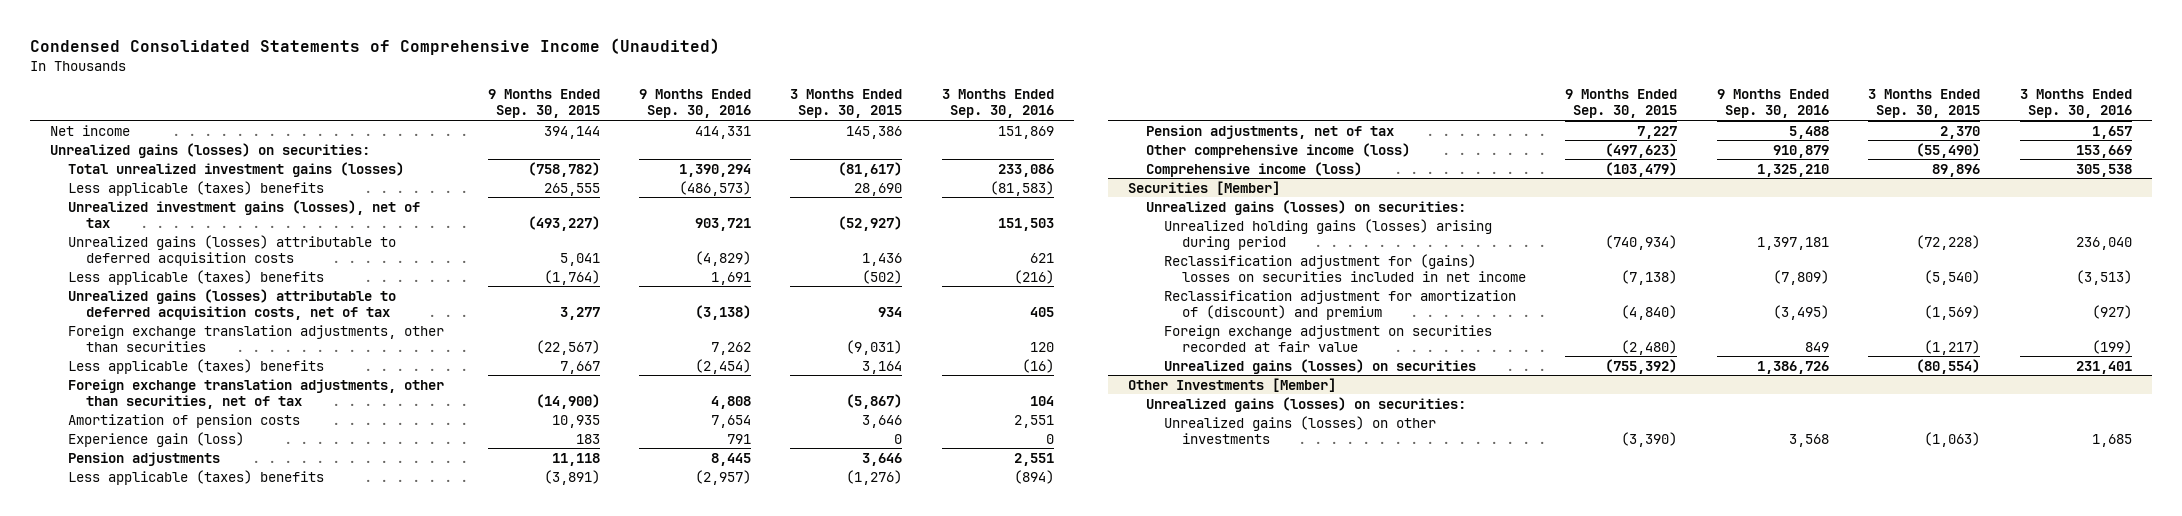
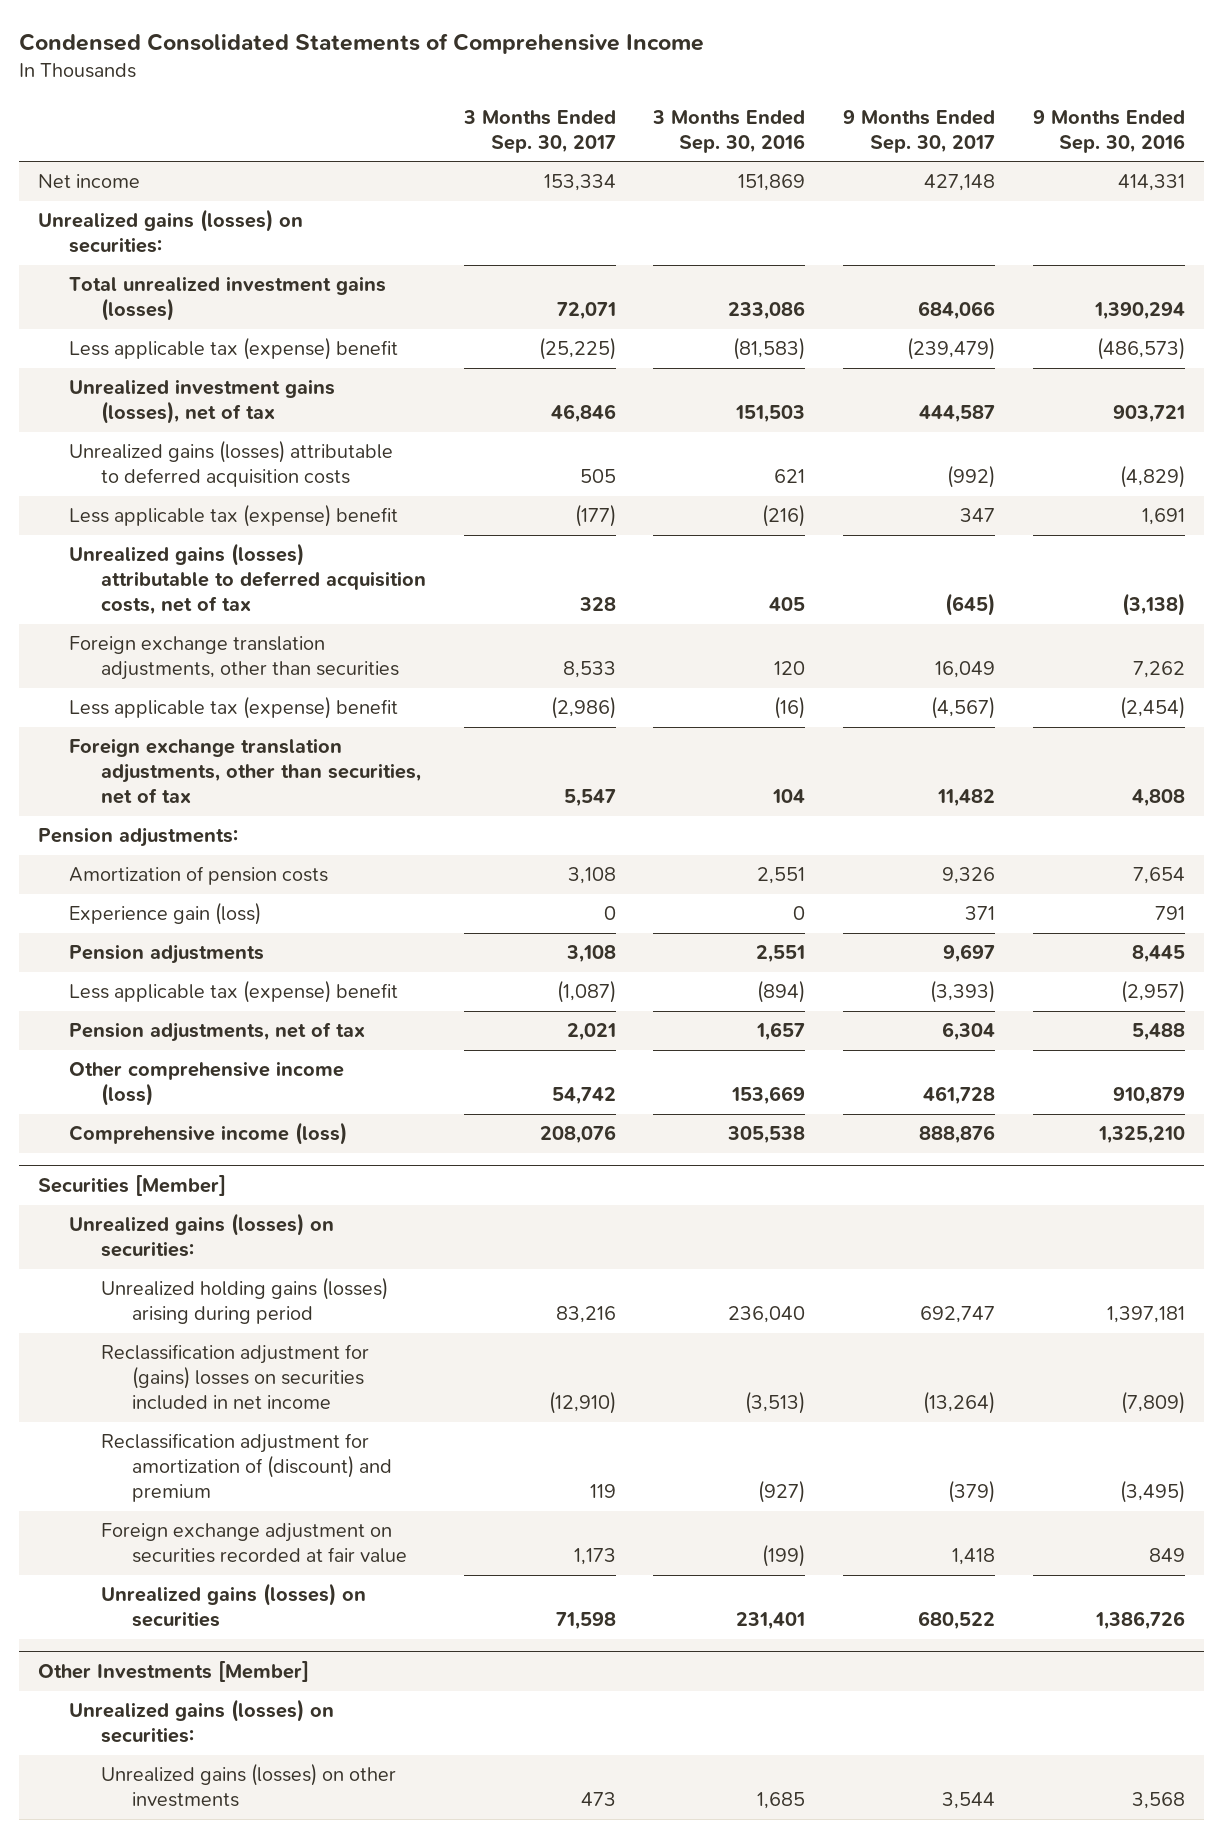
[30,37,721,55] Condensed Consolidated Statements of Comprehensive Income (Unaudited) -> [18,33,704,55] Condensed Consolidated Statements of Comprehensive Income
[487,89,600,119] 9 Months Ended Sep. 30, 2015 -> none
[790,89,903,119] 3 Months Ended Sep. 30, 2015 -> none
none -> [462,109,616,153] 3 Months Ended Sep. 30, 2017
none -> [843,109,996,153] 9 Months Ended Sep. 30, 2017
[68,180,325,196] Less applicable (taxes) benefits -> [69,337,399,361] Less applicable tax (expense) benefit
[68,269,325,285] Less applicable (taxes) benefits -> [69,504,399,528] Less applicable tax (expense) benefit
[68,358,325,374] Less applicable (taxes) benefits -> [69,696,399,720] Less applicable tax (expense) benefit
none -> [37,827,238,848] Pension adjustments:
[68,469,325,485] Less applicable (taxes) benefits -> [69,980,399,1004] Less applicable tax (expense) benefit

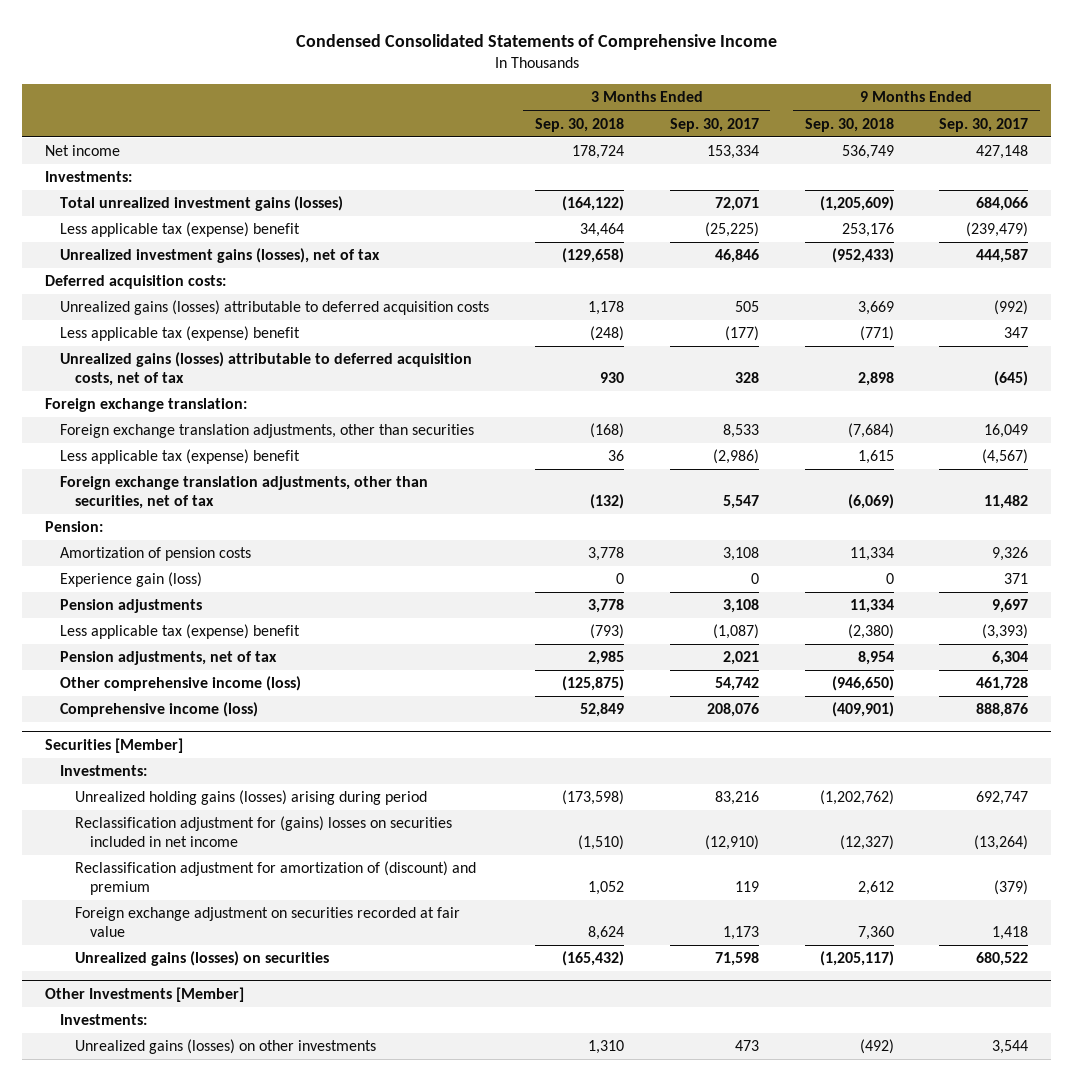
[652,109,806,153] 3 Months Ended Sep. 30, 2016 -> none
[1032,109,1185,153] 9 Months Ended Sep. 30, 2016 -> none
none -> [534,117,624,132] Sep. 30, 2018
none -> [804,117,894,132] Sep. 30, 2018
[37,209,303,254] Unrealized gains (losses) on securities: -> [45,171,133,183] Investments:
none -> [45,275,227,290] Deferred acquisition costs:
none -> [45,398,248,413] Foreign exchange translation:
[37,827,238,848] Pension adjustments: -> [45,521,104,533] Pension:
[69,1213,335,1258] Unrealized gains (losses) on securities: -> [60,765,148,777] Investments:
[69,1699,335,1744] Unrealized gains (losses) on securities: -> [60,1014,148,1026] Investments:

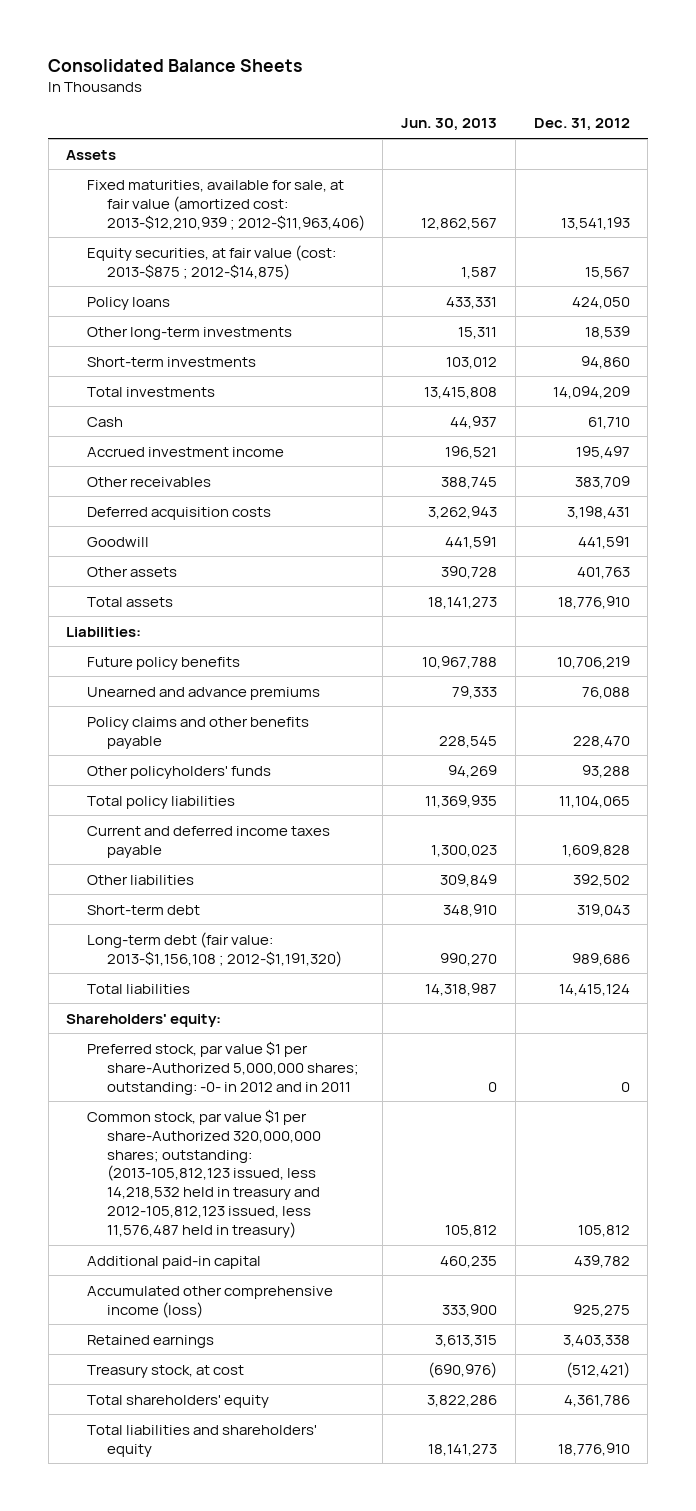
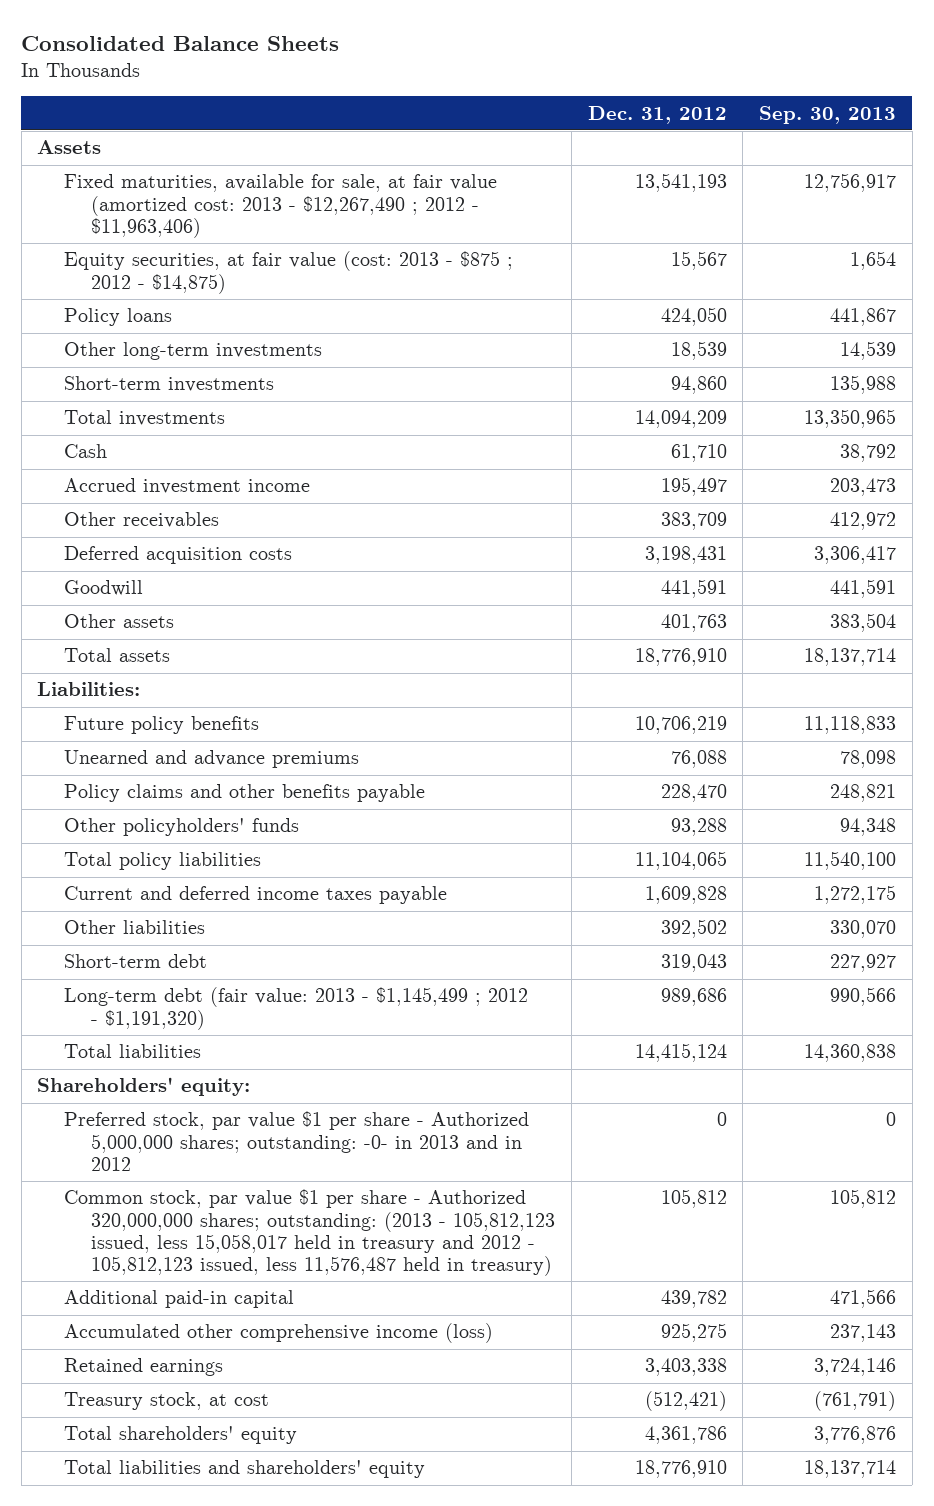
[401,118,498,132] Jun. 30, 2013 -> none
none -> [759,105,897,124] Sep. 30, 2013
[86,179,365,231] Fixed maturities, available for sale, at fair value (amortized cost: 2013-$12,210,939 ; 2012-$11,963,406) -> [64,174,498,238] Fixed maturities, available for sale, at fair value (amortized cost: 2013 - $12,267,490 ; 2012 - $11,963,406)
[86,244,336,280] Equity securities, at fair value (cost: 2013-$875 ; 2012-$14,875) -> [64,251,514,294] Equity securities, at fair value (cost: 2013 - $875 ; 2012 - $14,875)
[86,931,342,967] Long-term debt (fair value: 2013-$1,156,108 ; 2012-$1,191,320) -> [64,987,529,1030] Long-term debt (fair value: 2013 - $1,145,499 ; 2012 - $1,191,320)
[86,1040,359,1095] Preferred stock, par value $1 per share-Authorized 5,000,000 shares; outstanding: -0- in 2012 and in 2011 -> [64,1111,530,1171] Preferred stock, par value $1 per share - Authorized 5,000,000 shares; outstanding: -0- in 2013 and in 2012
[86,1108,321,1239] Common stock, par value $1 per share-Authorized 320,000,000 shares; outstanding: (2013-105,812,123 issued, less 14,218,532 held in treasury and 2012-105,812,123 issued, less 11,576,487 held in treasury) -> [64,1189,556,1277] Common stock, par value $1 per share - Authorized 320,000,000 shares; outstanding: (2013 - 105,812,123 issued, less 15,058,017 held in treasury and 2012 - 105,812,123 issued, less 11,576,487 held in treasury)

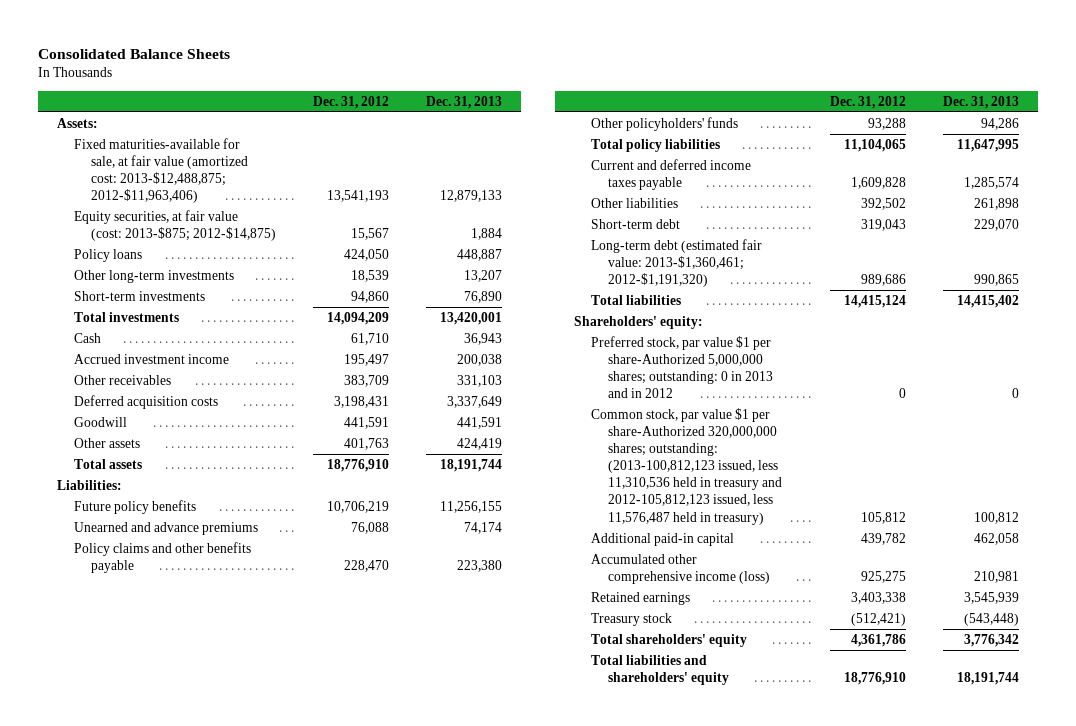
[759,105,897,124] Sep. 30, 2013 -> none
none -> [426,95,503,109] Dec. 31, 2013
[37,140,102,155] Assets -> [56,117,98,128] Assets:
[64,174,498,238] Fixed maturities, available for sale, at fair value (amortized cost: 2013 - $12,267,490 ; 2012 - $11,963,406) -> [73,137,248,204] Fixed maturities-available for sale, at fair value (amortized cost: 2013-$12,488,875; 2012-$11,963,406)
[64,251,514,294] Equity securities, at fair value (cost: 2013 - $875 ; 2012 - $14,875) -> [73,209,276,241] Equity securities, at fair value (cost: 2013-$875; 2012-$14,875)
[64,987,529,1030] Long-term debt (fair value: 2013 - $1,145,499 ; 2012 - $1,191,320) -> [590,238,762,288] Long-term debt (estimated fair value: 2013-$1,360,461; 2012-$1,191,320)
[64,1111,530,1171] Preferred stock, par value $1 per share - Authorized 5,000,000 shares; outstanding: -0- in 2013 and in 2012 -> [590,335,773,399] Preferred stock, par value $1 per share-Authorized 5,000,000 shares; outstanding: 0 in 2013 and in 2012
[64,1189,556,1277] Common stock, par value $1 per share - Authorized 320,000,000 shares; outstanding: (2013 - 105,812,123 issued, less 15,058,017 held in treasury and 2012 - 105,812,123 issued, less 11,576,487 held in treasury) -> [590,407,782,525] Common stock, par value $1 per share-Authorized 320,000,000 shares; outstanding: (2013-100,812,123 issued, less 11,310,536 held in treasury and 2012-105,812,123 issued, less 11,576,487 held in treasury)
[64,1392,270,1411] Treasury stock, at cost -> [590,612,672,626] Treasury stock

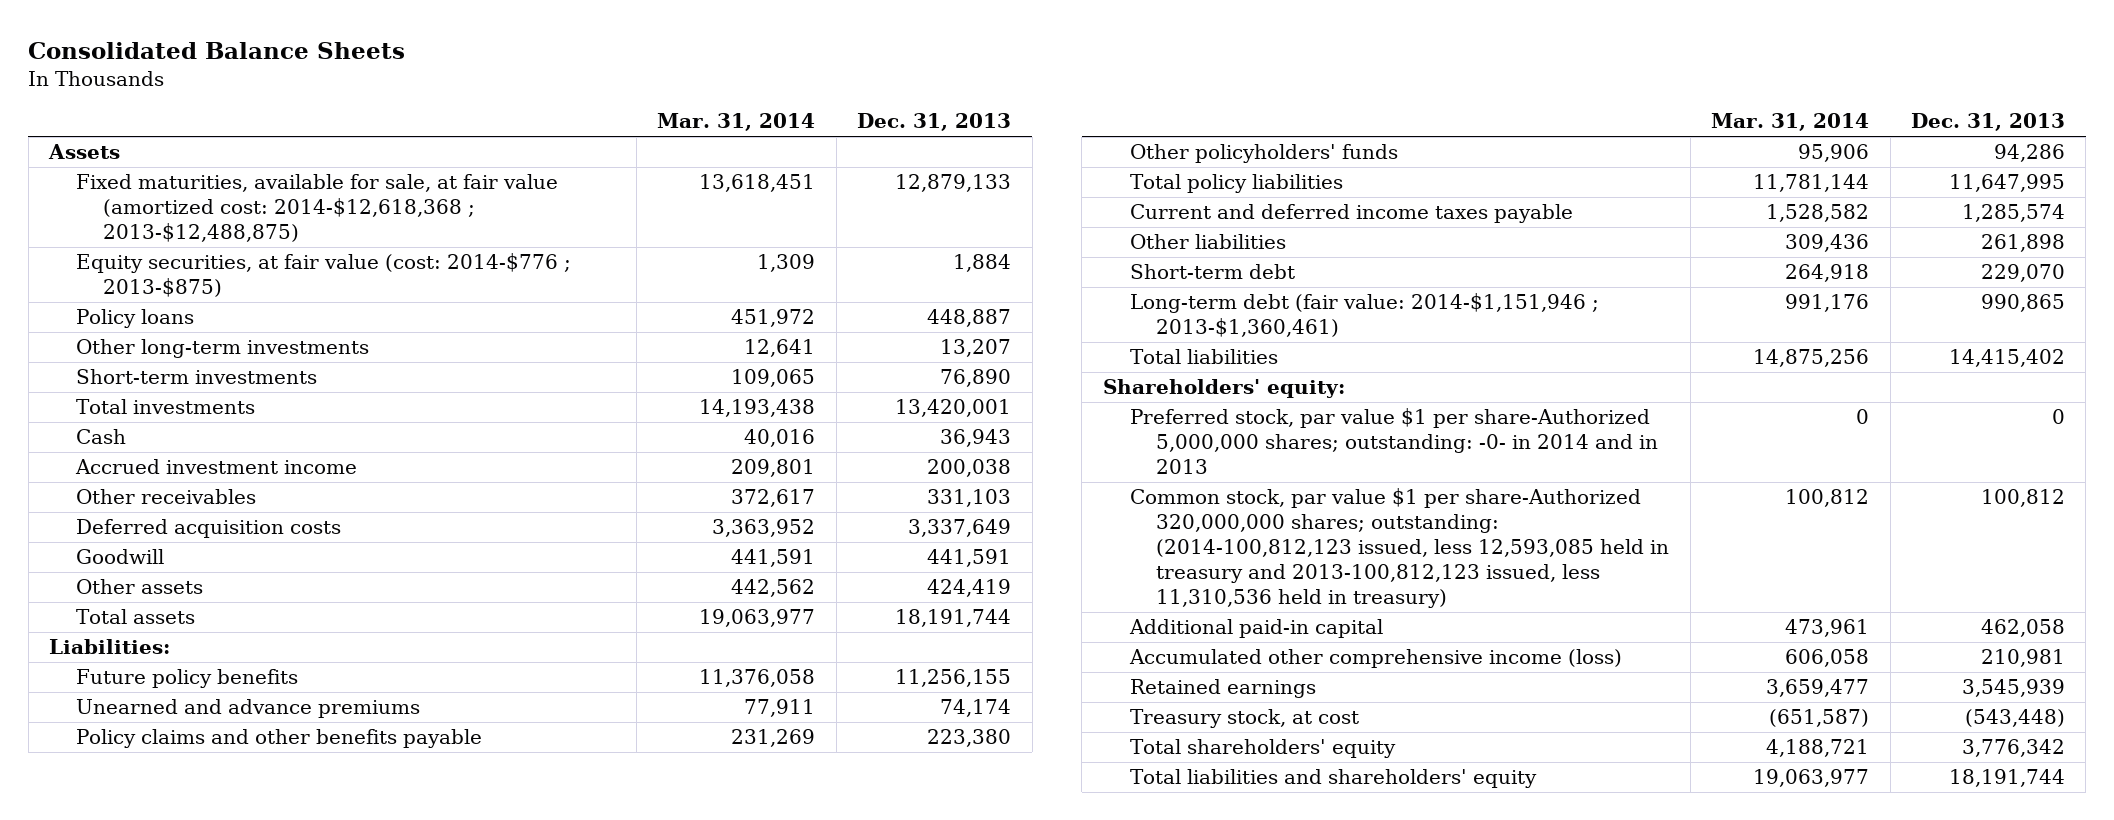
[313,95,390,109] Dec. 31, 2012 -> none
none -> [657,113,816,132] Mar. 31, 2014
[56,117,98,128] Assets: -> [48,144,121,160] Assets
[73,137,248,204] Fixed maturities-available for sale, at fair value (amortized cost: 2013-$12,488,875; 2012-$11,963,406) -> [75,174,558,243] Fixed maturities, available for sale, at fair value (amortized cost: 2014-$12,618,368 ; 2013-$12,488,875)
[73,209,276,241] Equity securities, at fair value (cost: 2013-$875; 2012-$14,875) -> [75,253,571,298] Equity securities, at fair value (cost: 2014-$776 ; 2013-$875)
[590,238,762,288] Long-term debt (estimated fair value: 2013-$1,360,461; 2012-$1,191,320) -> [1129,293,1599,338] Long-term debt (fair value: 2014-$1,151,946 ; 2013-$1,360,461)
[590,335,773,399] Preferred stock, par value $1 per share-Authorized 5,000,000 shares; outstanding: 0 in 2013 and in 2012 -> [1129,408,1659,475] Preferred stock, par value $1 per share-Authorized 5,000,000 shares; outstanding: -0- in 2014 and in 2013
[590,407,782,525] Common stock, par value $1 per share-Authorized 320,000,000 shares; outstanding: (2013-100,812,123 issued, less 11,310,536 held in treasury and 2012-105,812,123 issued, less 11,576,487 held in treasury) -> [1129,488,1670,609] Common stock, par value $1 per share-Authorized 320,000,000 shares; outstanding: (2014-100,812,123 issued, less 12,593,085 held in treasury and 2013-100,812,123 issued, less 11,310,536 held in treasury)
[590,612,672,626] Treasury stock -> [1129,709,1359,729] Treasury stock, at cost

